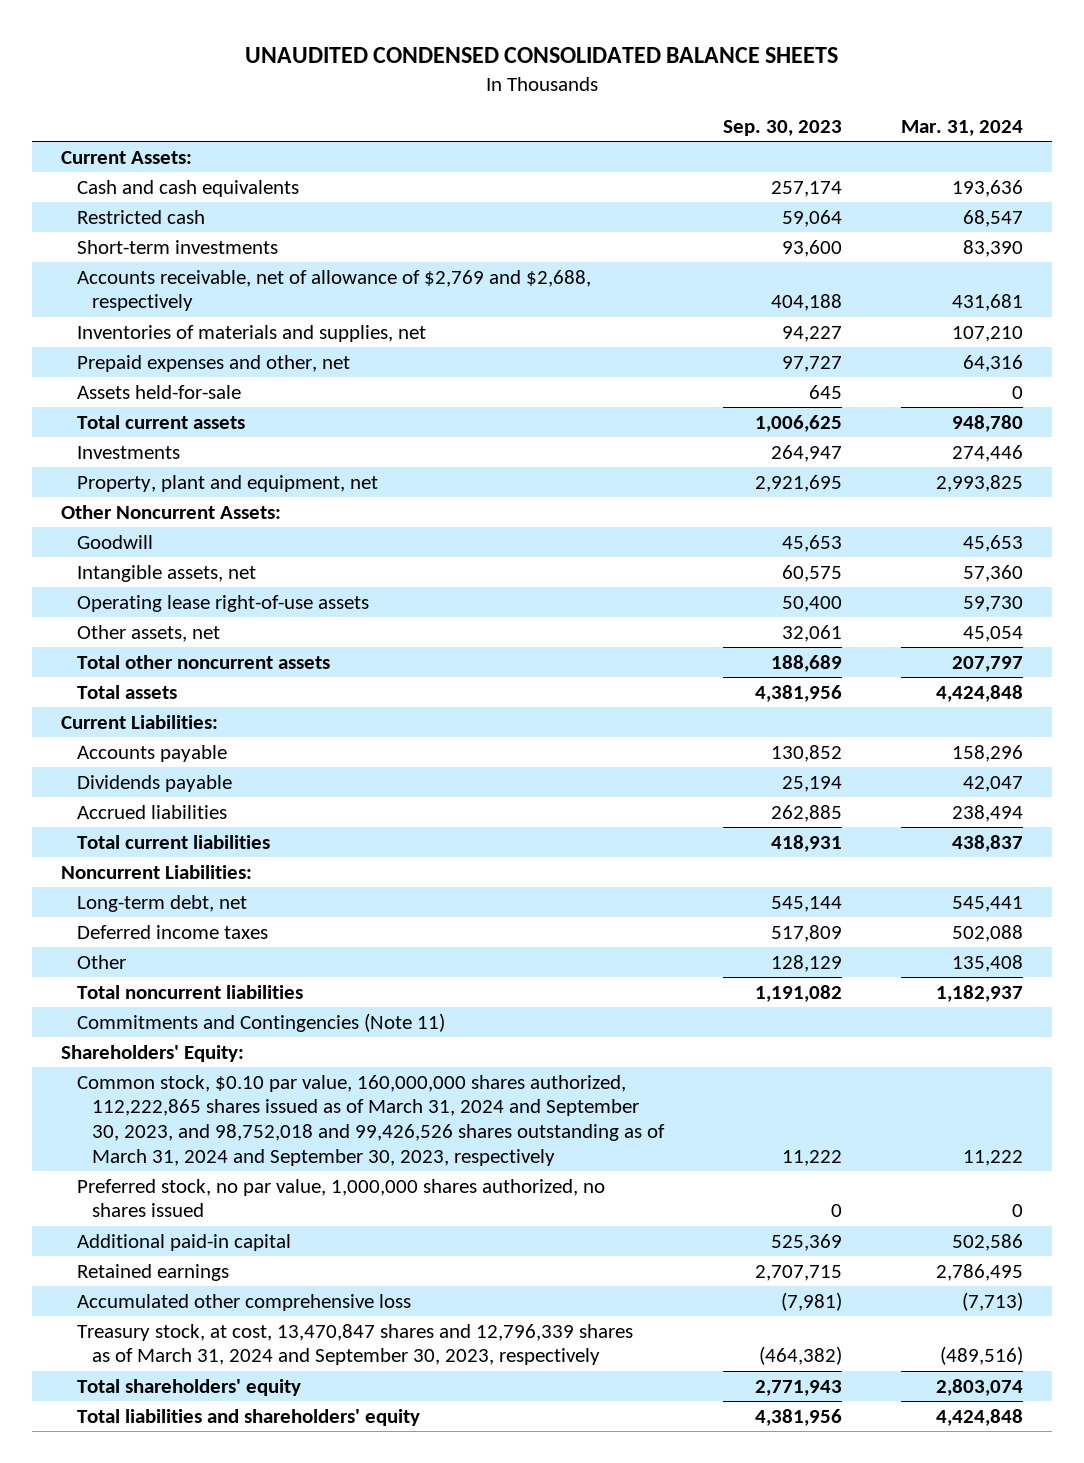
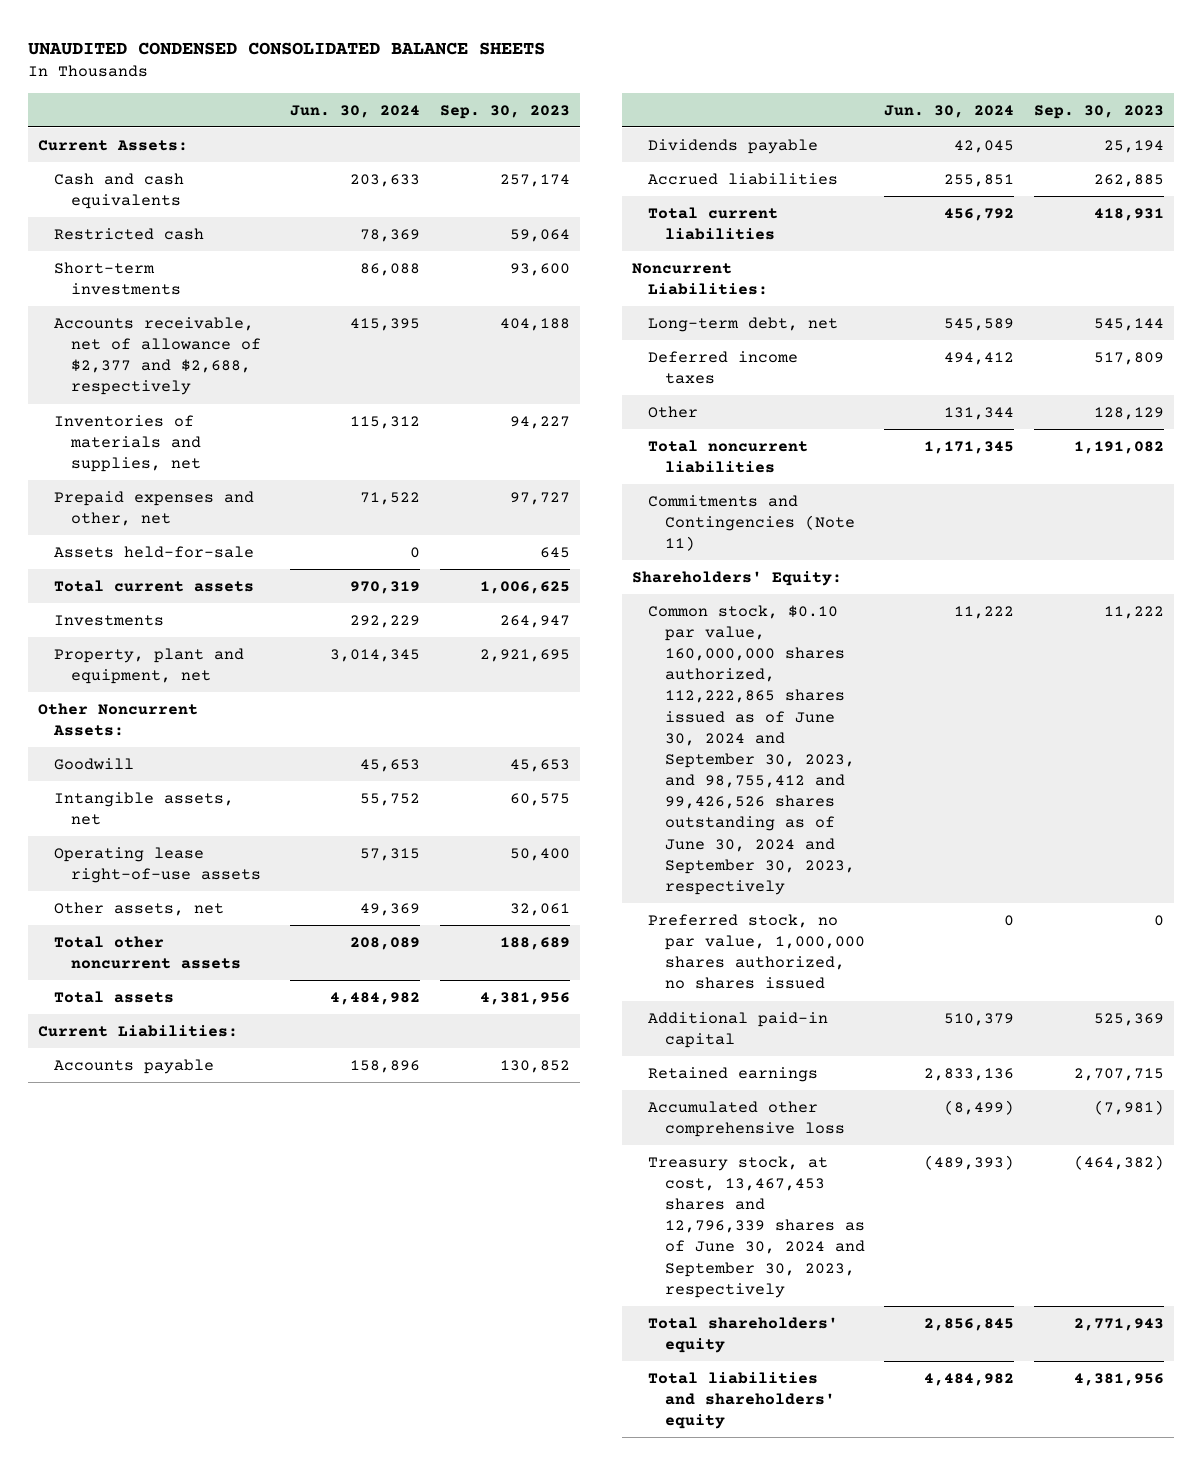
[900,120,1023,137] Mar. 31, 2024 -> none
none -> [290,104,421,118] Jun. 30, 2024
[76,269,591,312] Accounts receivable, net of allowance of $2,769 and $2,688, respectively -> [54,316,261,396] Accounts receivable, net of allowance of $2,377 and $2,688, respectively
[76,1074,666,1166] Common stock, $0.10 par value, 160,000,000 shares authorized, 112,222,865 shares issued as of March 31, 2024 and September 30, 2023, and 98,752,018 and 99,426,526 shares outstanding as of March 31, 2024 and September 30, 2023, respectively -> [648,604,855,895] Common stock, $0.10 par value, 160,000,000 shares authorized, 112,222,865 shares issued as of June 30, 2024 and September 30, 2023, and 98,755,412 and 99,426,526 shares outstanding as of June 30, 2024 and September 30, 2023, respectively
[76,1323,633,1366] Treasury stock, at cost, 13,470,847 shares and 12,796,339 shares as of March 31, 2024 and September 30, 2023, respectively -> [648,1155,865,1298] Treasury stock, at cost, 13,467,453 shares and 12,796,339 shares as of June 30, 2024 and September 30, 2023, respectively

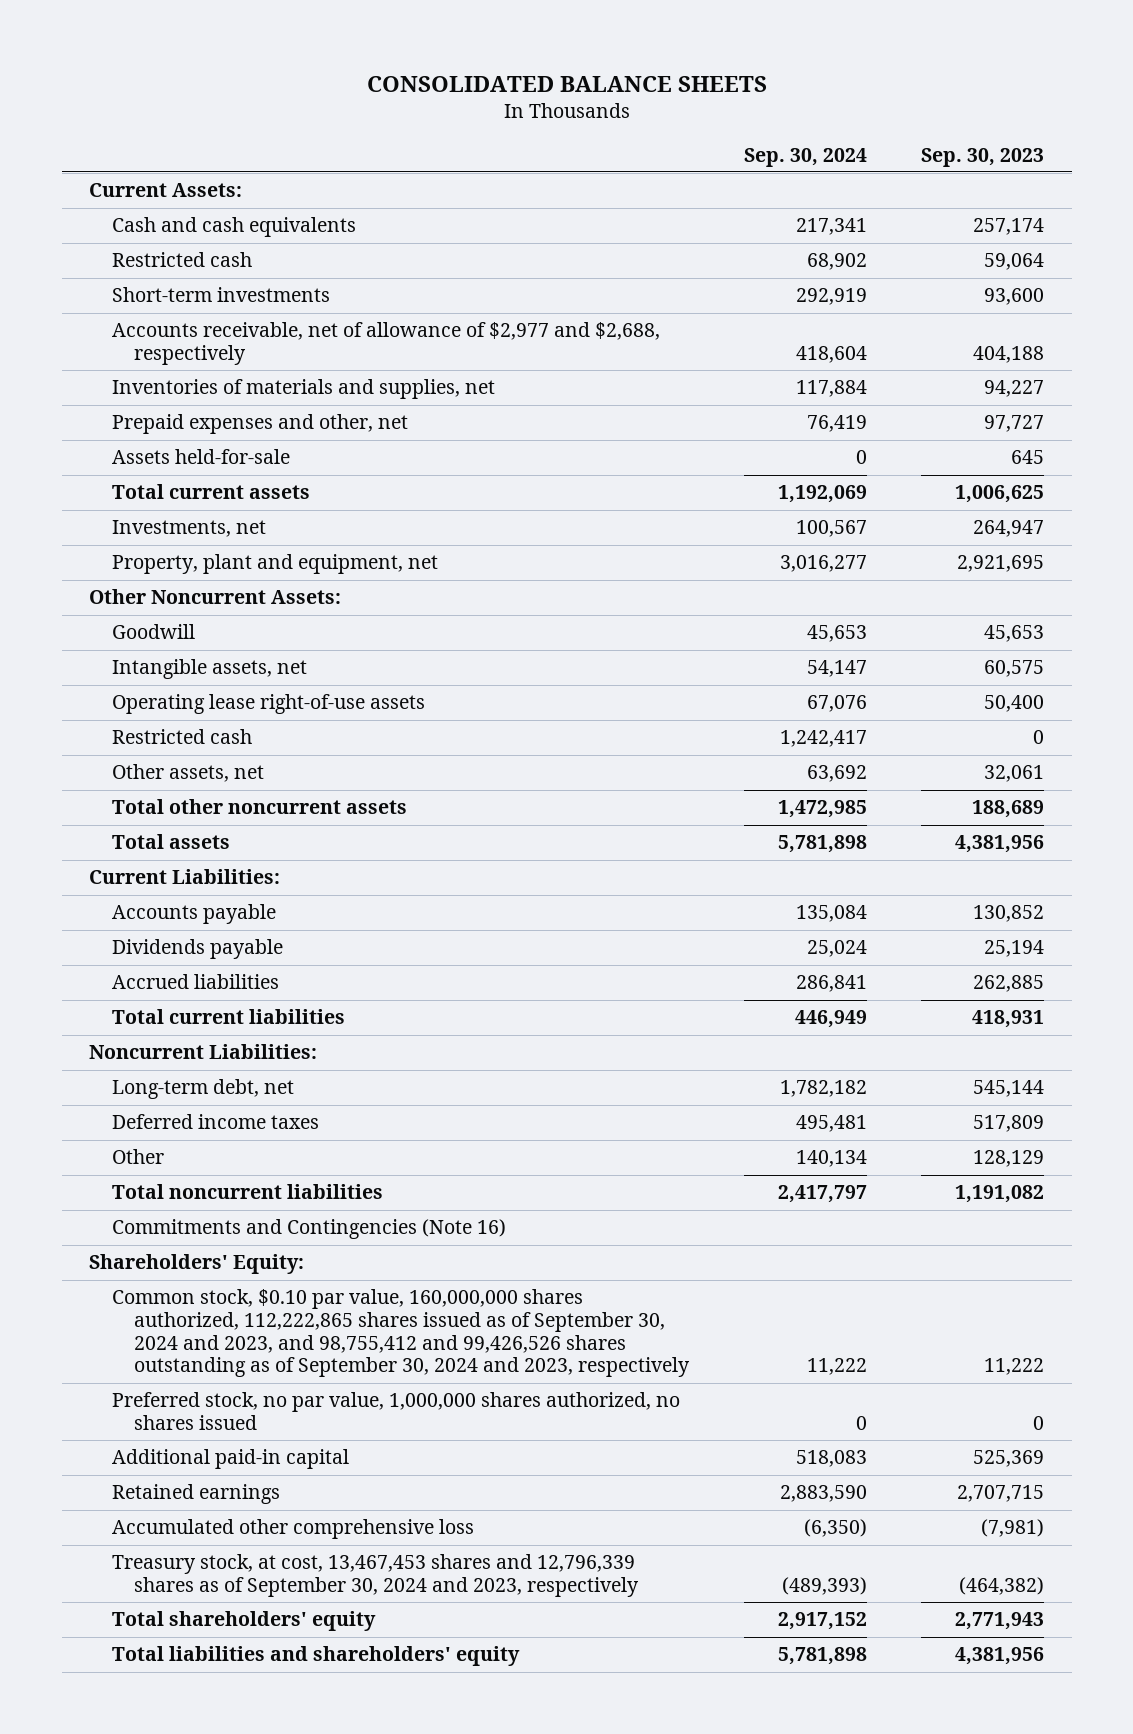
[27,41,545,55] UNAUDITED CONDENSED CONSOLIDATED BALANCE SHEETS -> [366,75,767,92] CONSOLIDATED BALANCE SHEETS
[290,104,421,118] Jun. 30, 2024 -> none
none -> [743,147,867,167] Sep. 30, 2024
[54,316,261,396] Accounts receivable, net of allowance of $2,377 and $2,688, respectively -> [111,322,660,365] Accounts receivable, net of allowance of $2,977 and $2,688, respectively
[54,614,165,626] Investments -> [111,520,266,538] Investments, net
none -> [111,729,252,745] Restricted cash
[648,494,855,552] Commitments and Contingencies (Note 11) -> [111,1219,506,1240] Commitments and Contingencies (Note 16)
[648,604,855,895] Common stock, $0.10 par value, 160,000,000 shares authorized, 112,222,865 shares issued as of June 30, 2024 and September 30, 2023, and 98,755,412 and 99,426,526 shares outstanding as of June 30, 2024 and September 30, 2023, respectively -> [111,1289,691,1378] Common stock, $0.10 par value, 160,000,000 shares authorized, 112,222,865 shares issued as of September 30, 2024 and 2023, and 98,755,412 and 99,426,526 shares outstanding as of September 30, 2024 and 2023, respectively
[648,1155,865,1298] Treasury stock, at cost, 13,467,453 shares and 12,796,339 shares as of June 30, 2024 and September 30, 2023, respectively -> [111,1554,640,1597] Treasury stock, at cost, 13,467,453 shares and 12,796,339 shares as of September 30, 2024 and 2023, respectively

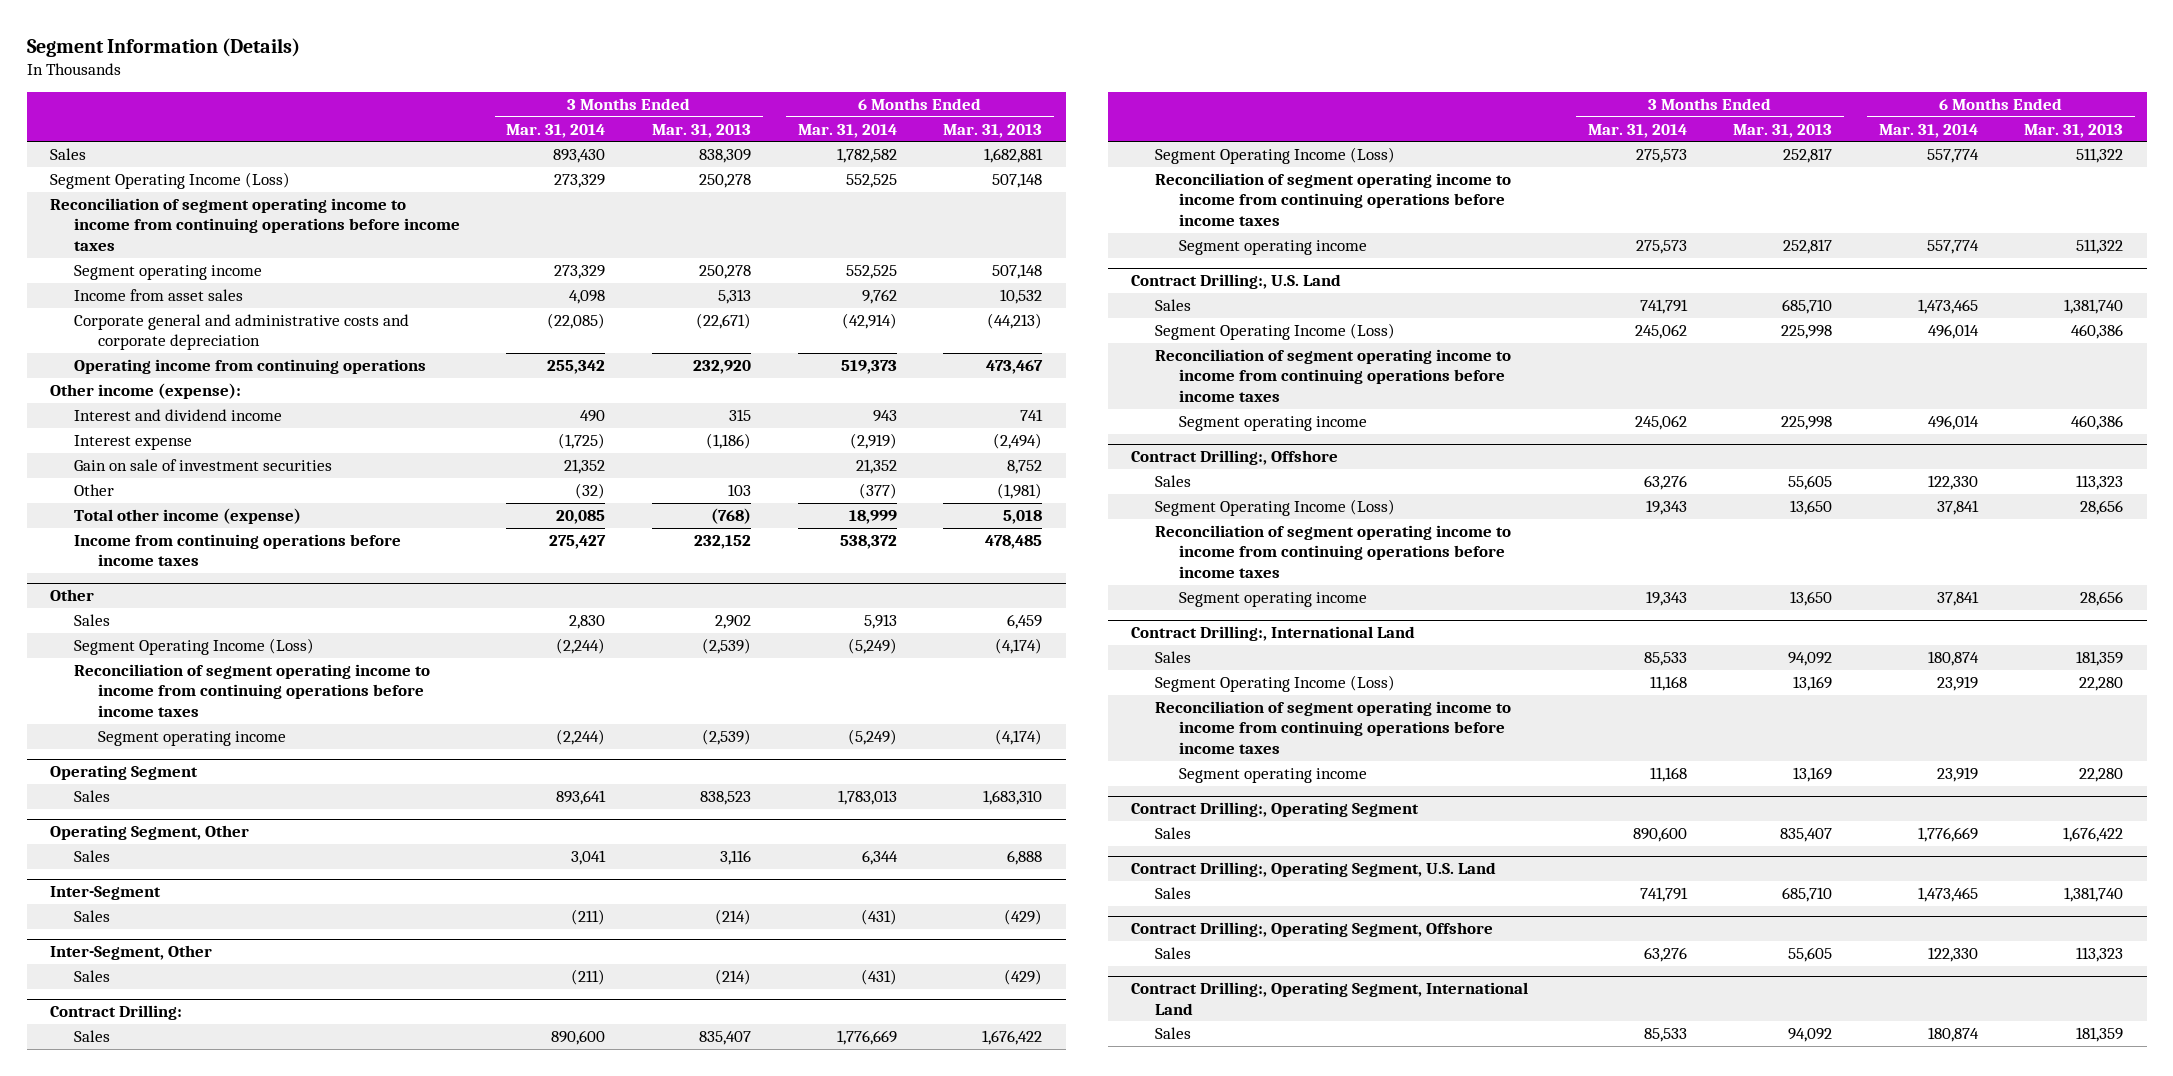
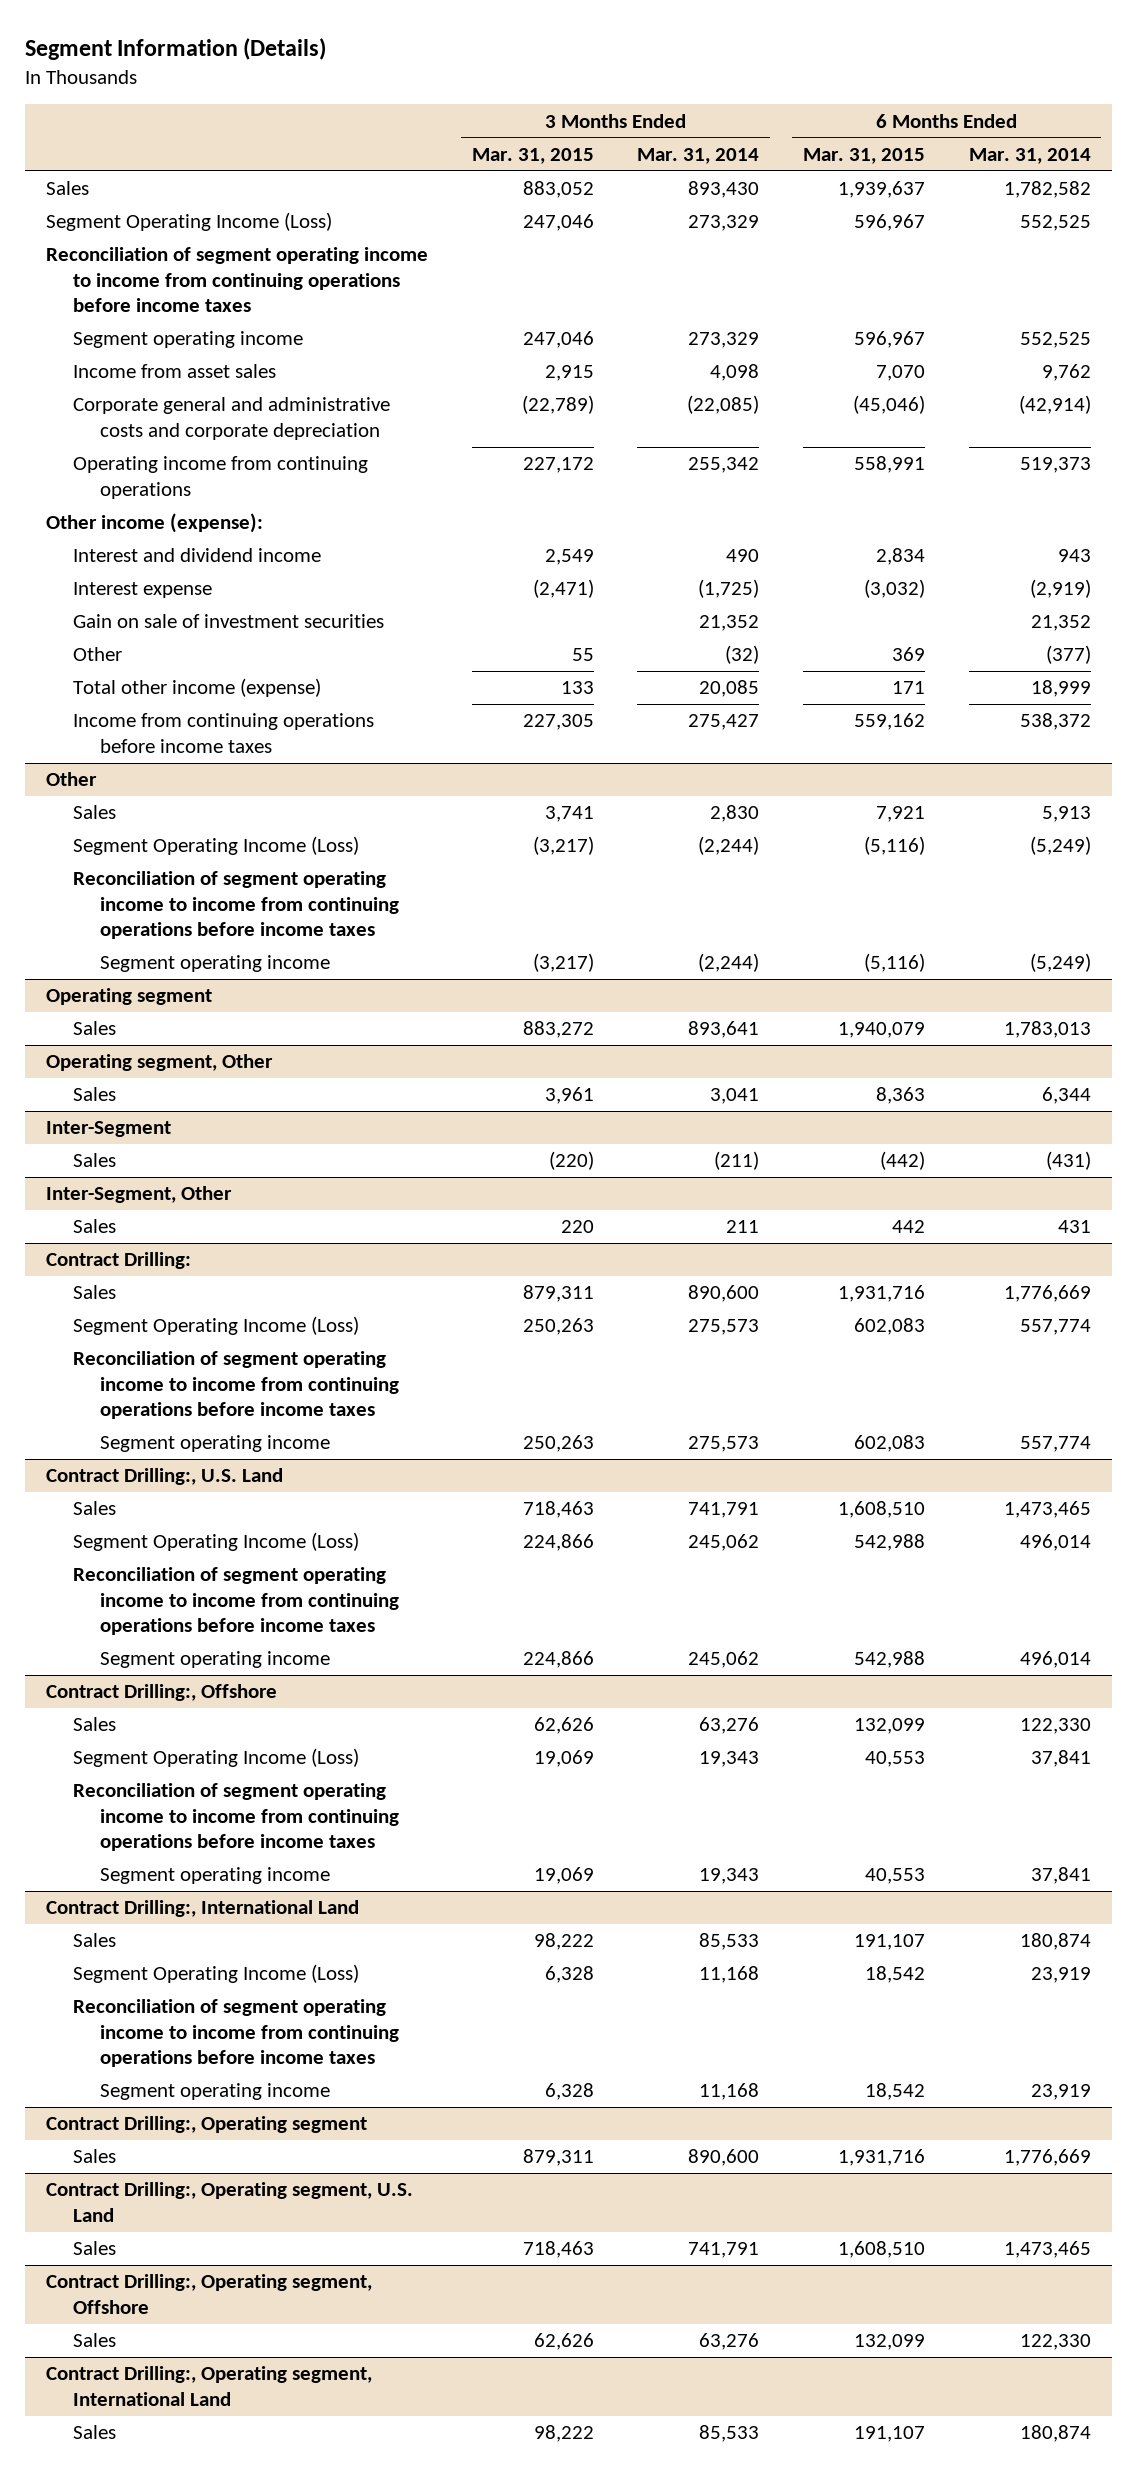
[652,123,752,138] Mar. 31, 2013 -> none
[943,123,1043,138] Mar. 31, 2013 -> none
none -> [471,147,594,164] Mar. 31, 2015
none -> [803,147,926,164] Mar. 31, 2015
[49,765,198,781] Operating Segment -> [46,988,213,1006] Operating segment
[49,825,249,841] Operating Segment, Other -> [46,1054,274,1072] Operating segment, Other
[571,969,606,986] (211) -> [726,1220,760,1234] 211
[860,969,897,986] (431) -> [1057,1220,1091,1234] 431
[1131,802,1420,818] Contract Drilling:, Operating Segment -> [46,2116,368,2134] Contract Drilling:, Operating segment
[1131,862,1497,878] Contract Drilling:, Operating Segment, U.S. Land -> [46,2182,414,2222] Contract Drilling:, Operating segment, U.S. Land
[1131,922,1494,938] Contract Drilling:, Operating Segment, Offshore -> [46,2274,373,2314] Contract Drilling:, Operating segment, Offshore
[1131,982,1529,1015] Contract Drilling:, Operating Segment, International Land -> [46,2366,373,2406] Contract Drilling:, Operating segment, International Land

